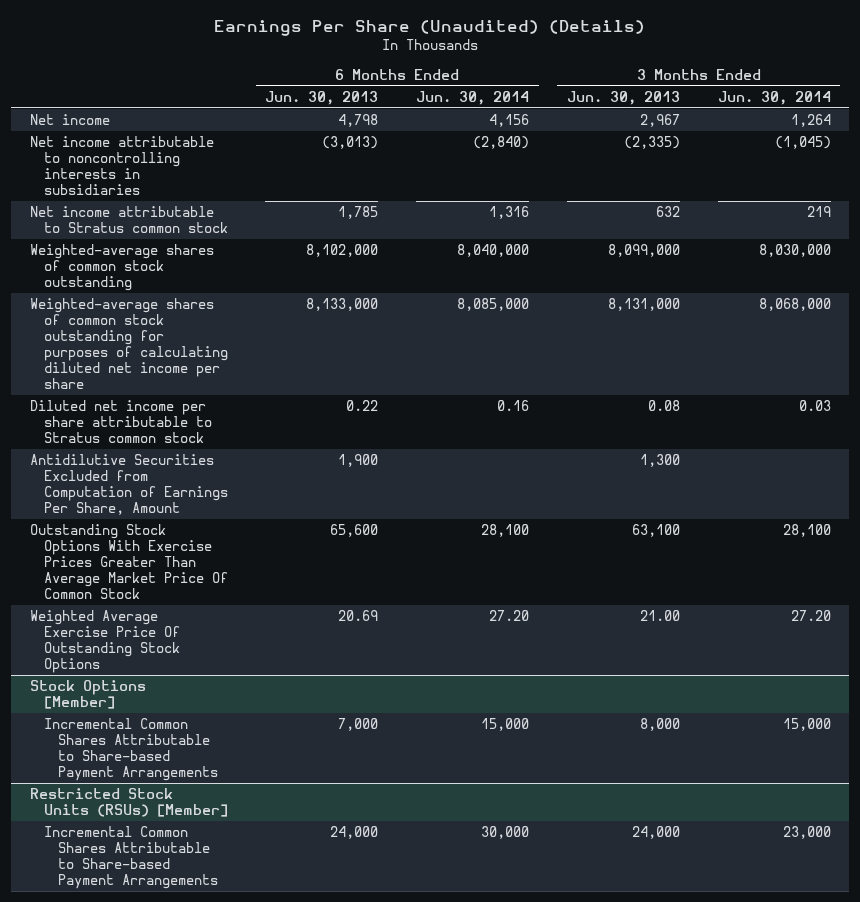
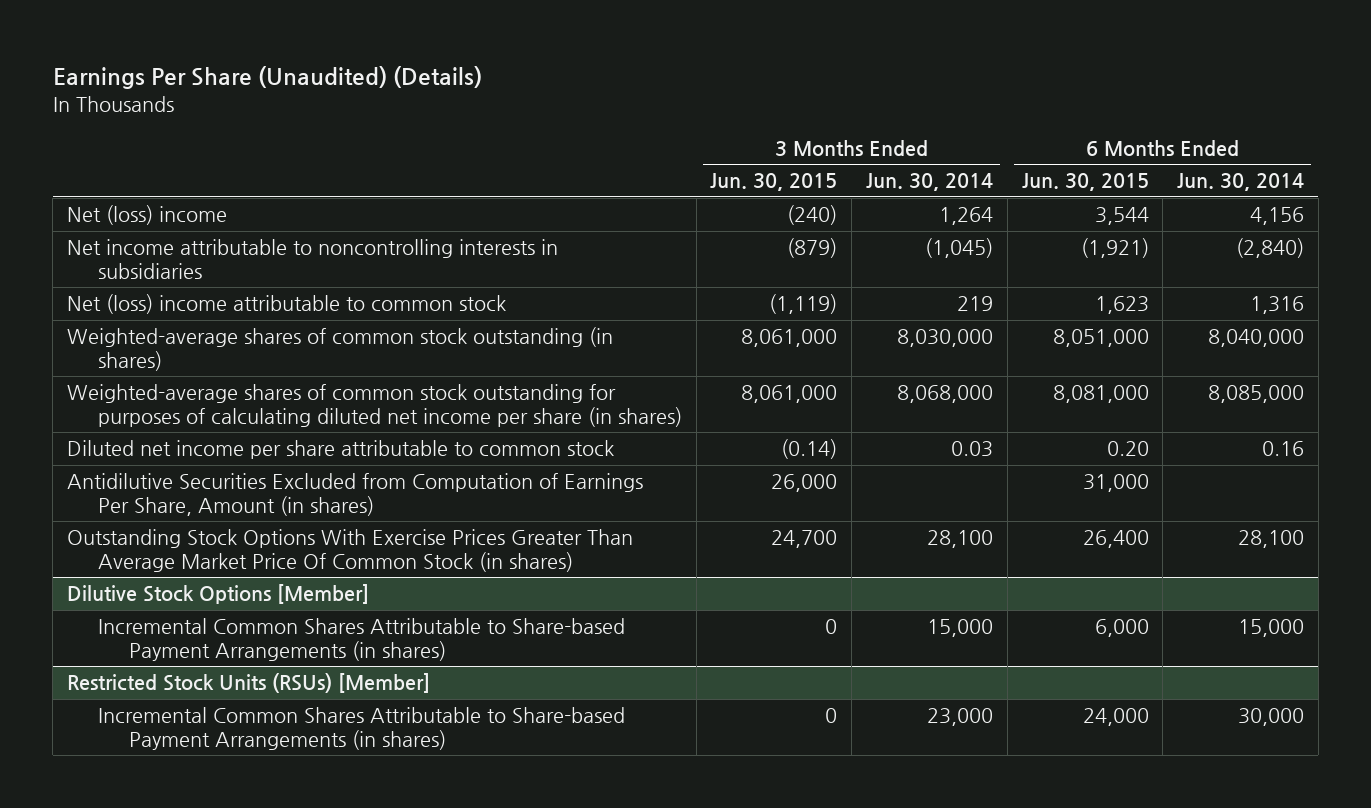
[265,90,379,105] Jun. 30, 2013 -> none
[566,90,680,105] Jun. 30, 2013 -> none
none -> [710,173,838,192] Jun. 30, 2015
none -> [1021,173,1149,192] Jun. 30, 2015
[29,114,110,126] Net income -> [67,205,228,226] Net (loss) income
[29,610,180,674] Weighted Average Exercise Price Of Outstanding Stock Options -> none
[29,206,228,234] Net income attributable to Stratus common stock -> [67,294,507,315] Net (loss) income attributable to common stock
[29,244,214,292] Weighted-average shares of common stock outstanding -> [67,327,614,371] Weighted-average shares of common stock outstanding (in shares)
[29,298,228,390] Weighted-average shares of common stock outstanding for purposes of calculating diluted net income per share -> [67,384,682,427] Weighted-average shares of common stock outstanding for purposes of calculating diluted net income per share (in shares)
[29,400,212,444] Diluted net income per share attributable to Stratus common stock -> [67,440,615,460] Diluted net income per share attributable to common stock
[29,454,228,516] Antidilutive Securities Excluded from Computation of Earnings Per Share, Amount -> [67,473,644,516] Antidilutive Securities Excluded from Computation of Earnings Per Share, Amount (in shares)
[29,524,228,600] Outstanding Stock Options With Exercise Prices Greater Than Average Market Price Of Common Stock -> [67,529,634,572] Outstanding Stock Options With Exercise Prices Greater Than Average Market Price Of Common Stock (in shares)
[29,680,146,710] Stock Options [Member] -> [67,584,370,605] Dilutive Stock Options [Member]
[43,718,218,782] Incremental Common Shares Attributable to Share-based Payment Arrangements -> [97,618,625,661] Incremental Common Shares Attributable to Share-based Payment Arrangements (in shares)
[43,826,218,890] Incremental Common Shares Attributable to Share-based Payment Arrangements -> [97,707,625,750] Incremental Common Shares Attributable to Share-based Payment Arrangements (in shares)

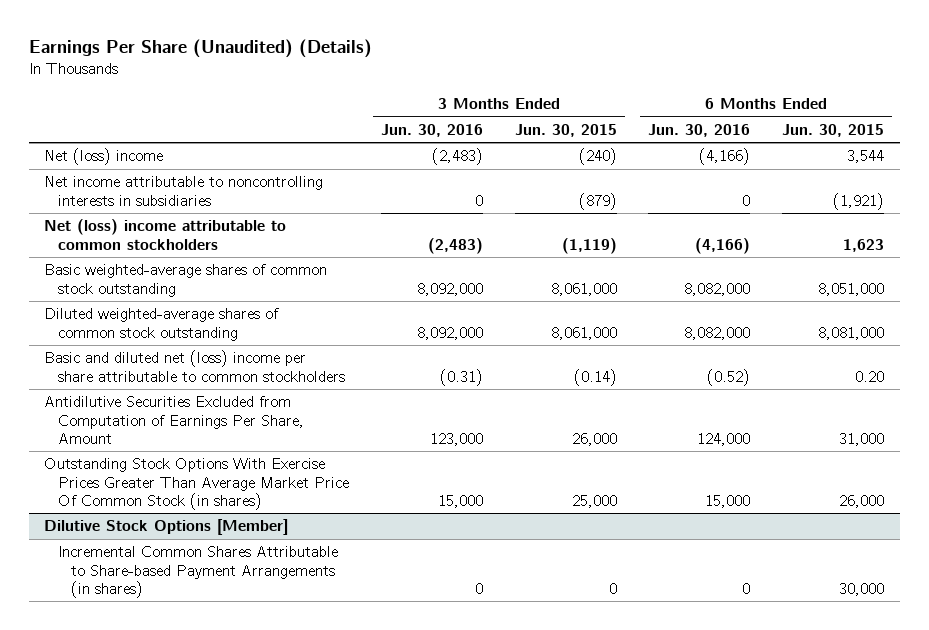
[865,173,993,192] Jun. 30, 2014 -> none
[1177,173,1305,192] Jun. 30, 2014 -> none
none -> [380,123,483,137] Jun. 30, 2016
none -> [648,123,751,137] Jun. 30, 2016
[67,294,507,315] Net (loss) income attributable to common stock -> [44,219,287,250] Net (loss) income attributable to common stockholders
[67,327,614,371] Weighted-average shares of common stock outstanding (in shares) -> [44,264,328,297] Basic weighted-average shares of common stock outstanding
[67,384,682,427] Weighted-average shares of common stock outstanding for purposes of calculating diluted net income per share (in shares) -> [44,308,280,341] Diluted weighted-average shares of common stock outstanding
[67,440,615,460] Diluted net income per share attributable to common stock -> [44,350,345,382] Basic and diluted net (loss) income per share attributable to common stockholders
[67,473,644,516] Antidilutive Securities Excluded from Computation of Earnings Per Share, Amount (in shares) -> [44,396,304,444] Antidilutive Securities Excluded from Computation of Earnings Per Share, Amount
[771,530,838,549] 24,700 -> [571,494,617,508] 25,000
[1082,530,1149,549] 26,400 -> [839,494,885,508] 26,000
[67,673,431,694] Restricted Stock Units (RSUs) [Member] -> none
[97,707,625,750] Incremental Common Shares Attributable to Share-based Payment Arrangements (in shares) -> none
[1094,619,1149,638] 6,000 -> [839,582,885,596] 30,000

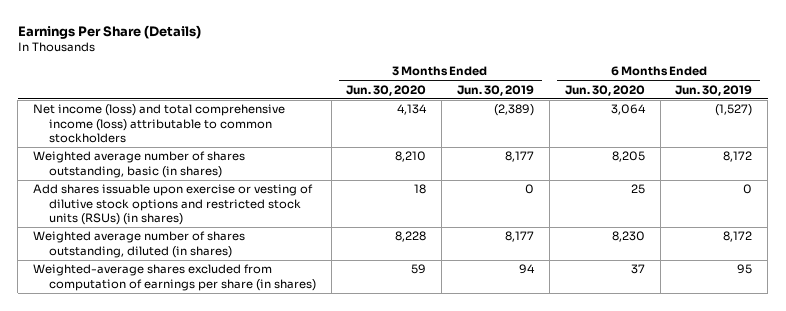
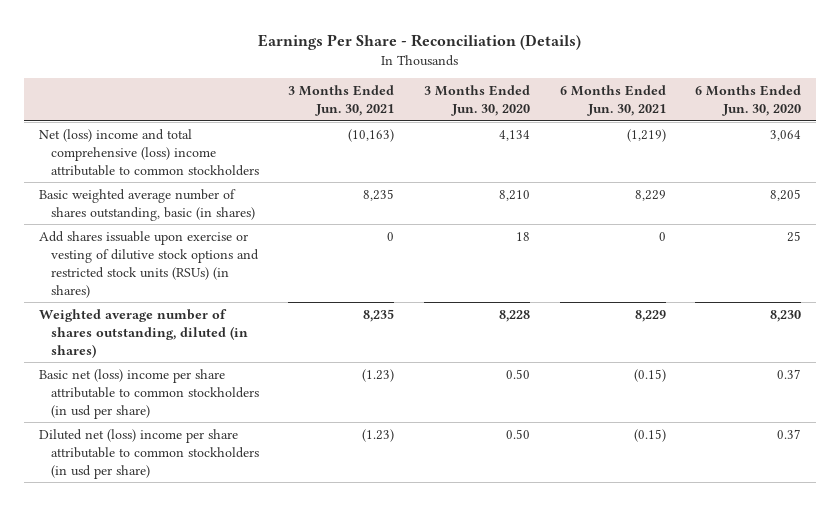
[17,24,201,39] Earnings Per Share (Details) -> [258,33,582,50] Earnings Per Share - Reconciliation (Details)
[457,84,535,96] Jun. 30, 2019 -> none
[675,84,753,96] Jun. 30, 2019 -> none
none -> [288,85,395,117] 3 Months Ended Jun. 30, 2021
none -> [559,85,666,117] 6 Months Ended Jun. 30, 2021
[33,104,286,144] Net income (loss) and total comprehensive income (loss) attributable to common stockholders -> [38,128,259,176] Net (loss) income and total comprehensive (loss) income attributable to common stockholders
[33,151,246,178] Weighted average number of shares outstanding, basic (in shares) -> [38,188,255,221] Basic weighted average number of shares outstanding, basic (in shares)
[33,264,316,291] Weighted-average shares excluded from computation of earnings per share (in shares) -> none
none -> [38,368,259,419] Basic net (loss) income per share attributable to common stockholders (in usd per share)
none -> [38,428,259,479] Diluted net (loss) income per share attributable to common stockholders (in usd per share)

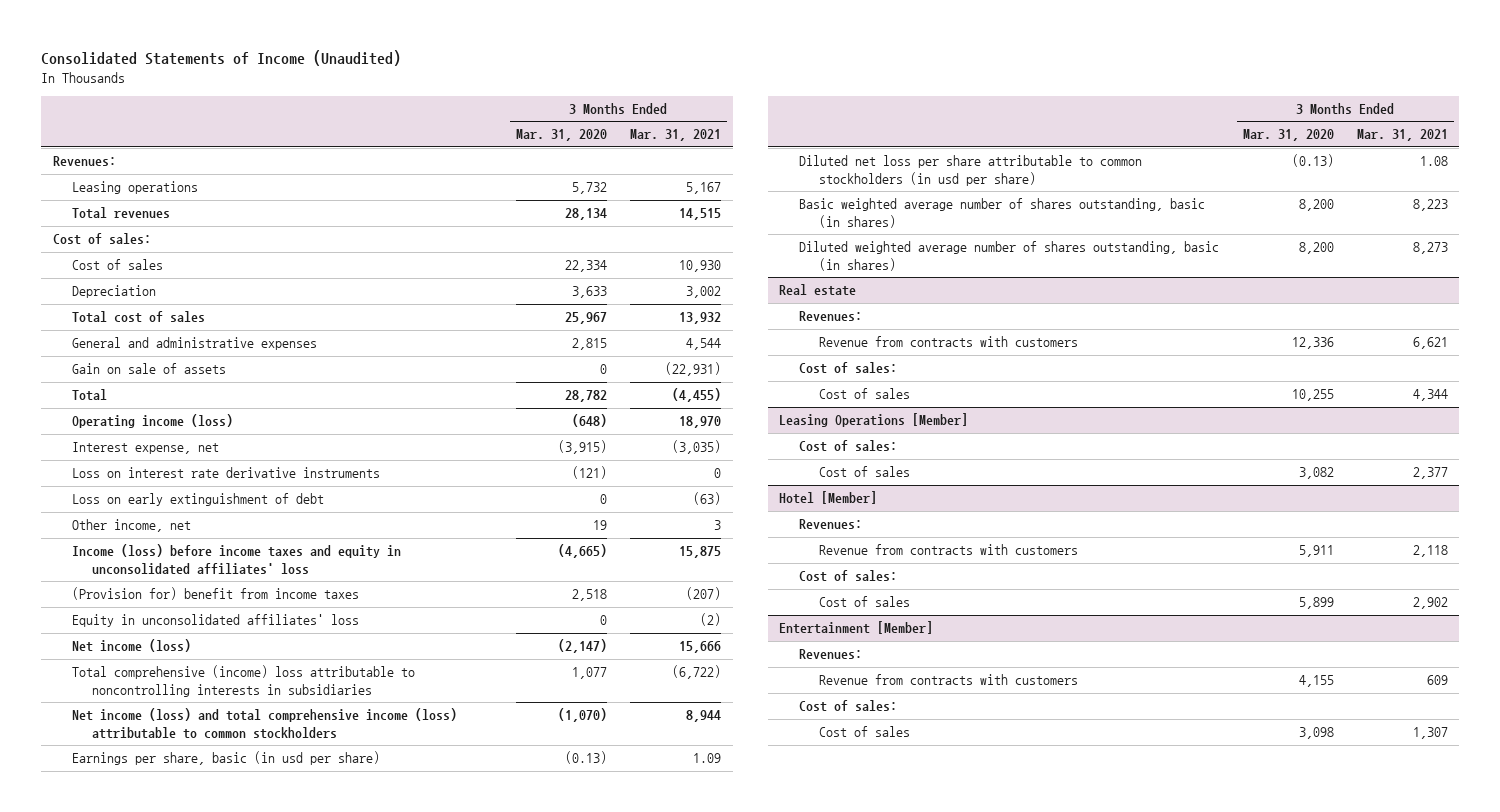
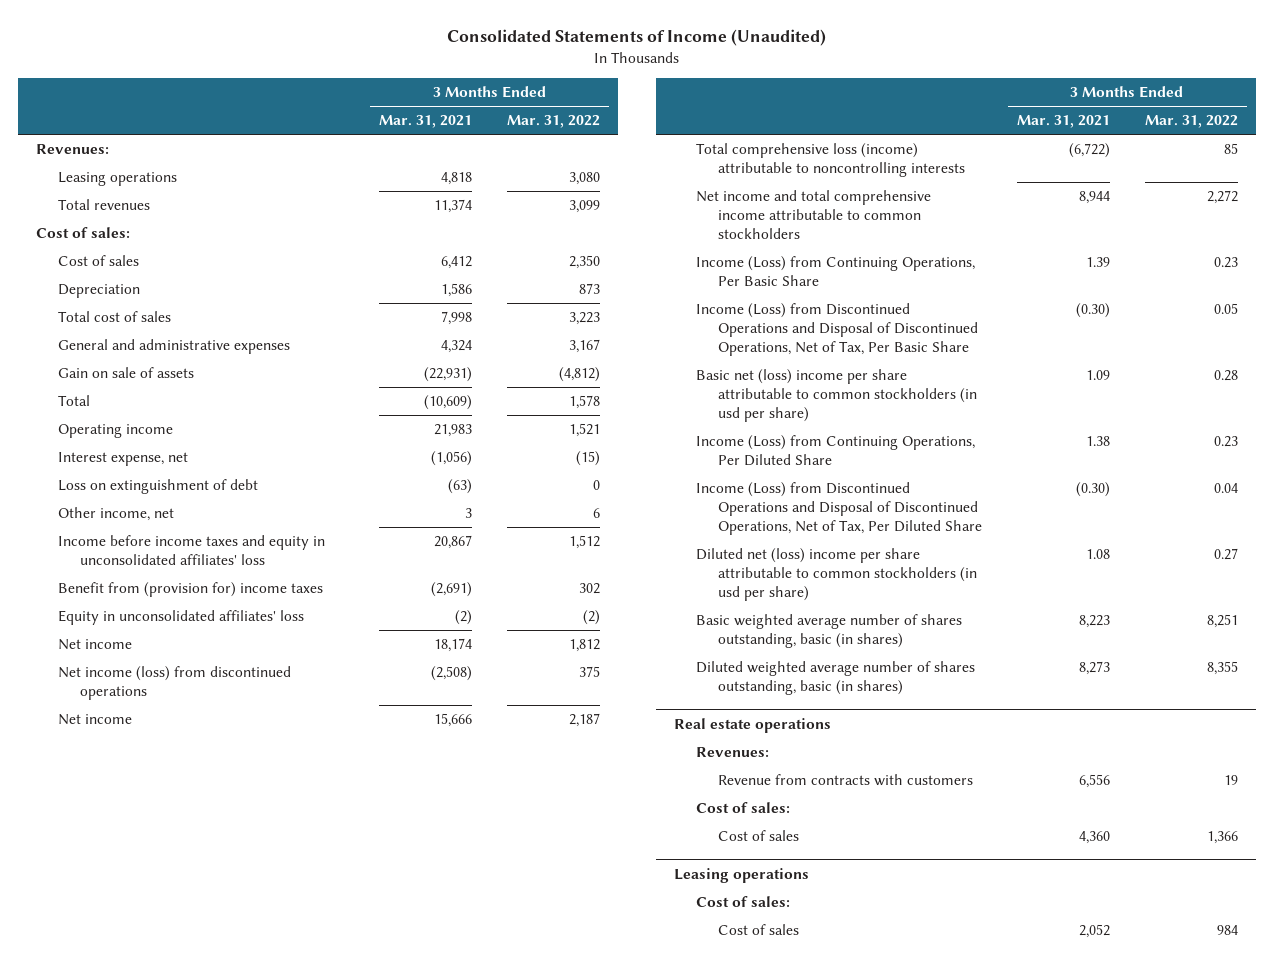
[515,129,607,142] Mar. 31, 2020 -> none
none -> [507,115,601,129] Mar. 31, 2022
[686,182,722,195] 5,167 -> [441,171,473,185] 4,818
[679,208,722,221] 14,515 -> [434,198,473,213] 11,374
[679,260,722,273] 10,930 -> [441,255,473,269] 6,412
[686,286,722,299] 3,002 -> [441,282,473,297] 1,586
[679,312,722,325] 13,932 -> [441,310,473,325] 7,998
[686,338,722,351] 4,544 -> [441,339,473,353] 4,324
[72,467,381,479] Loss on interest rate derivative instruments -> none
[672,388,722,403] (4,455) -> [424,394,473,410] (10,609)
[72,414,234,429] Operating income (loss) -> [58,423,174,438] Operating income
[679,416,722,429] 18,970 -> [434,423,473,437] 21,983
[672,440,722,455] (3,035) -> [431,450,473,466] (1,056)
[72,493,325,507] Loss on early extinguishment of debt -> [58,478,259,494] Loss on extinguishment of debt
[72,544,402,575] Income (loss) before income taxes and equity in unconsolidated affiliates' loss -> [58,534,326,566] Income before income taxes and equity in unconsolidated affiliates' loss
[679,546,722,559] 15,875 -> [434,534,473,549] 20,867
[72,587,360,601] (Provision for) benefit from income taxes -> [58,581,324,597] Benefit from (provision for) income taxes
[686,587,722,601] (207) -> [431,581,473,597] (2,691)
none -> [58,638,133,650] Net income
none -> [58,665,292,701] Net income (loss) from discontinued operations
[72,639,192,653] Net income (loss) -> [58,713,133,725] Net income
[72,665,416,697] Total comprehensive (income) loss attributable to noncontrolling interests in subsidiaries -> [695,142,965,178] Total comprehensive loss (income) attributable to noncontrolling interests
[72,708,458,739] Net income (loss) and total comprehensive income (loss) attributable to common stockholders -> [695,189,931,240] Net income and total comprehensive income attributable to common stockholders
none -> [695,255,975,287] Income (Loss) from Continuing Operations, Per Basic Share
none -> [695,302,978,357] Income (Loss) from Discontinued Operations and Disposal of Discontinued Operations, Net of Tax, Per Basic Share
[72,751,381,766] Earnings per share, basic (in usd per share) -> [695,368,977,423] Basic net (loss) income per share attributable to common stockholders (in usd per share)
none -> [695,434,975,467] Income (Loss) from Continuing Operations, Per Diluted Share
none -> [695,481,982,536] Income (Loss) from Discontinued Operations and Disposal of Discontinued Operations, Net of Tax, Per Diluted Share
[799,155,1143,186] Diluted net loss per share attributable to common stockholders (in usd per share) -> [695,547,977,602] Diluted net (loss) income per share attributable to common stockholders (in usd per share)
[799,311,863,322] Revenues: -> none
[819,336,1079,348] Revenue from contracts with customers -> none
[799,362,898,375] Cost of sales: -> none
[819,388,911,400] Cost of sales -> none
[779,413,969,428] Leasing Operations [Member] -> none
[799,440,898,453] Cost of sales: -> none
[819,466,911,478] Cost of sales -> none
[779,491,878,505] Hotel [Member] -> none
[779,284,857,297] Real estate -> [673,717,831,733] Real estate operations
[1412,545,1448,558] 2,118 -> [1078,773,1110,788] 6,556
[779,621,934,635] Entertainment [Member] -> none
[799,649,863,660] Revenues: -> none
[819,674,1079,686] Revenue from contracts with customers -> none
[1412,597,1448,610] 2,902 -> [1078,830,1110,844] 4,360
none -> [673,867,809,883] Leasing operations
[1412,727,1448,740] 1,307 -> [1078,923,1110,938] 2,052

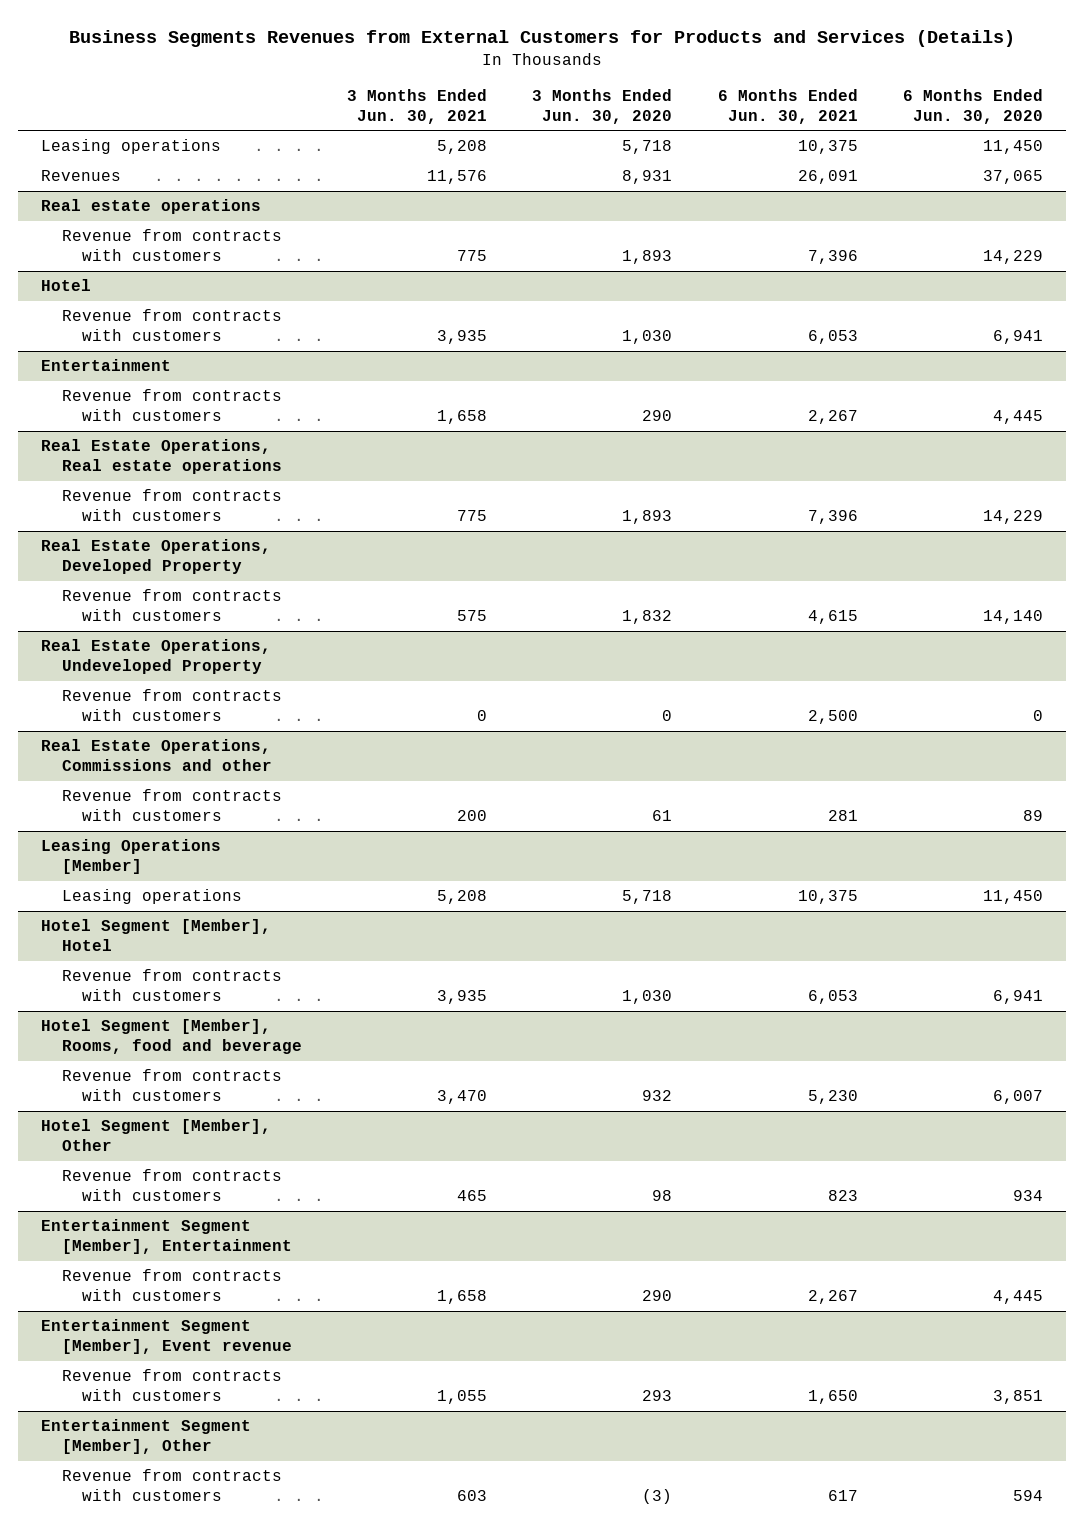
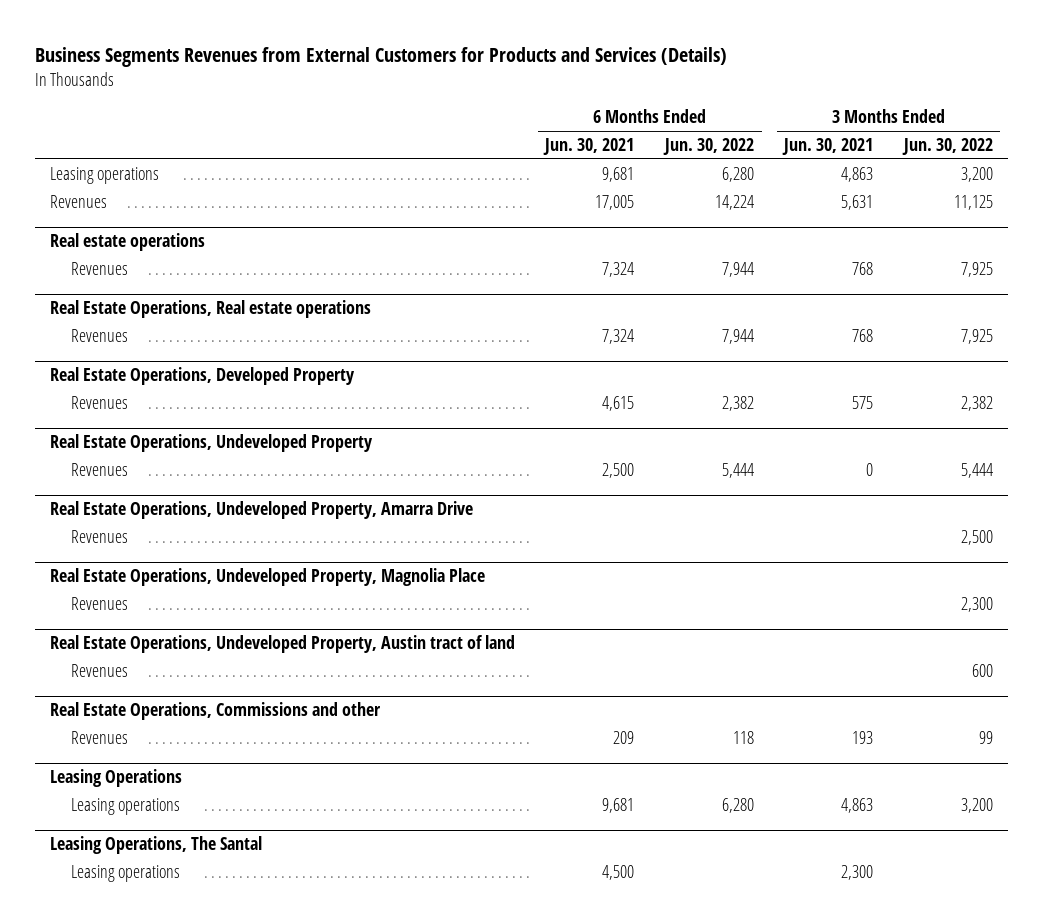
[532,89,673,124] 3 Months Ended Jun. 30, 2020 -> none
[902,89,1043,124] 6 Months Ended Jun. 30, 2020 -> none
none -> [662,138,754,156] Jun. 30, 2022
none -> [901,138,993,156] Jun. 30, 2022
[436,140,487,155] 5,208 -> [841,167,874,183] 4,863
[797,140,858,155] 10,375 -> [602,167,635,183] 9,681
[426,170,487,185] 11,576 -> [841,195,874,211] 5,631
[797,170,858,185] 26,091 -> [595,195,635,211] 17,005
[61,229,282,261] Revenue from contracts with customers -> none
[40,279,91,292] Hotel -> none
[61,309,282,341] Revenue from contracts with customers -> none
[40,359,171,372] Entertainment -> none
[61,389,282,421] Revenue from contracts with customers -> none
none -> [71,262,129,276] Revenues
[61,489,282,521] Revenue from contracts with customers -> none
none -> [71,329,129,343] Revenues
[61,589,282,621] Revenue from contracts with customers -> [71,396,129,410] Revenues
[61,689,282,721] Revenue from contracts with customers -> [71,463,129,477] Revenues
none -> [49,501,473,520] Real Estate Operations, Undeveloped Property, Amarra Drive
none -> [71,530,129,544] Revenues
none -> [49,568,485,587] Real Estate Operations, Undeveloped Property, Magnolia Place
none -> [71,597,129,611] Revenues
none -> [49,635,515,654] Real Estate Operations, Undeveloped Property, Austin tract of land
none -> [71,664,129,678] Revenues
[61,789,282,821] Revenue from contracts with customers -> none
[40,919,271,951] Hotel Segment [Member], Hotel -> none
[61,969,282,1001] Revenue from contracts with customers -> none
[40,1019,302,1054] Hotel Segment [Member], Rooms, food and beverage -> none
[61,1069,282,1101] Revenue from contracts with customers -> none
[40,1119,271,1151] Hotel Segment [Member], Other -> none
[61,1169,282,1201] Revenue from contracts with customers -> none
[40,1219,292,1254] Entertainment Segment [Member], Entertainment -> none
[61,1269,282,1301] Revenue from contracts with customers -> none
[40,1319,292,1354] Entertainment Segment [Member], Event revenue -> none
[61,1369,282,1401] Revenue from contracts with customers -> none
[40,1419,251,1454] Entertainment Segment [Member], Other -> none
[61,1469,282,1501] Revenue from contracts with customers -> none
none -> [71,731,129,745] Revenues
[40,839,221,874] Leasing Operations [Member] -> [49,769,182,788] Leasing Operations
[436,890,487,905] 5,208 -> [841,798,874,814] 4,863
[797,890,858,905] 10,375 -> [602,798,635,814] 9,681
none -> [49,836,262,855] Leasing Operations, The Santal
none -> [71,865,181,883] Leasing operations

